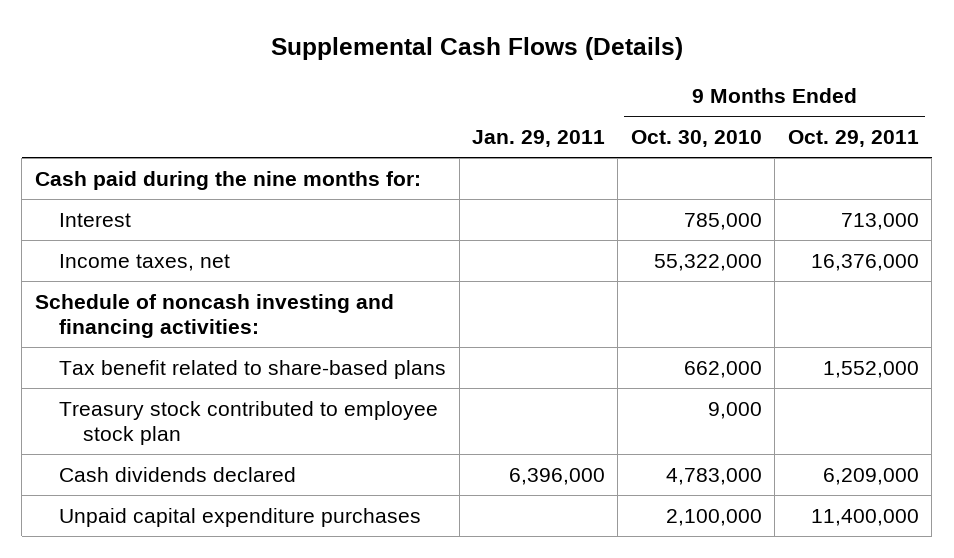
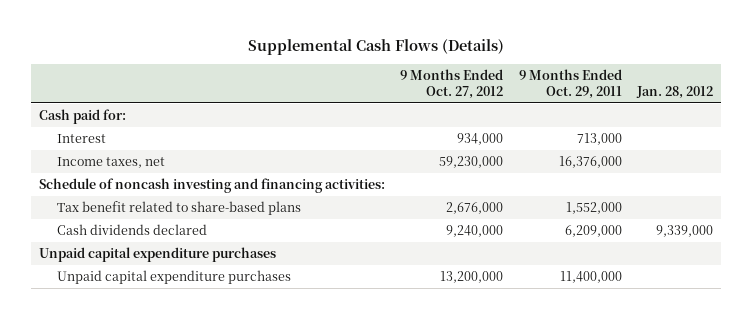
[472,130,606,148] Jan. 29, 2011 -> none
[630,130,762,148] Oct. 30, 2010 -> none
none -> [400,68,504,99] 9 Months Ended Oct. 27, 2012
none -> [636,85,714,99] Jan. 28, 2012
[34,170,421,190] Cash paid during the nine months for: -> [38,109,126,125] Cash paid for:
[59,400,439,446] Treasury stock contributed to employee stock plan -> none
none -> [38,247,276,263] Unpaid capital expenditure purchases

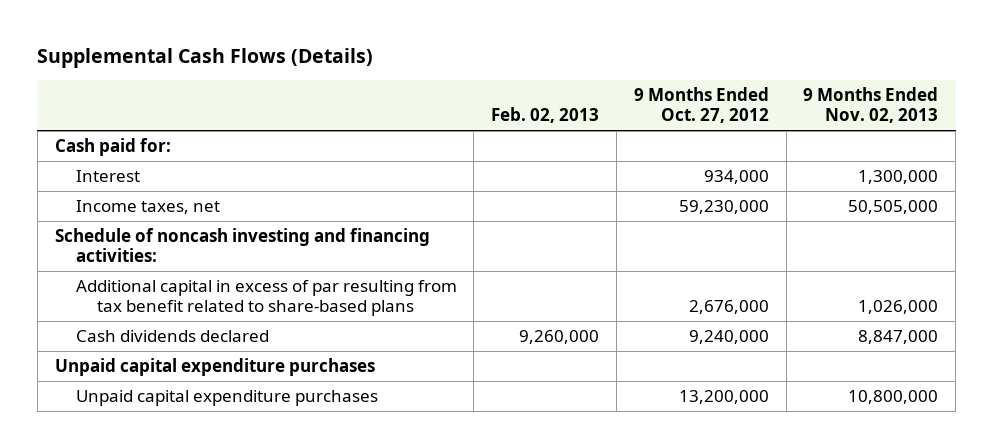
[518,68,622,99] 9 Months Ended Oct. 29, 2011 -> none
[636,85,714,99] Jan. 28, 2012 -> none
none -> [491,107,600,124] Feb. 02, 2013
none -> [803,87,939,124] 9 Months Ended Nov. 02, 2013
[57,201,302,216] Tax benefit related to share-based plans -> [75,280,457,317] Additional capital in excess of par resulting from tax benefit related to share-based plans

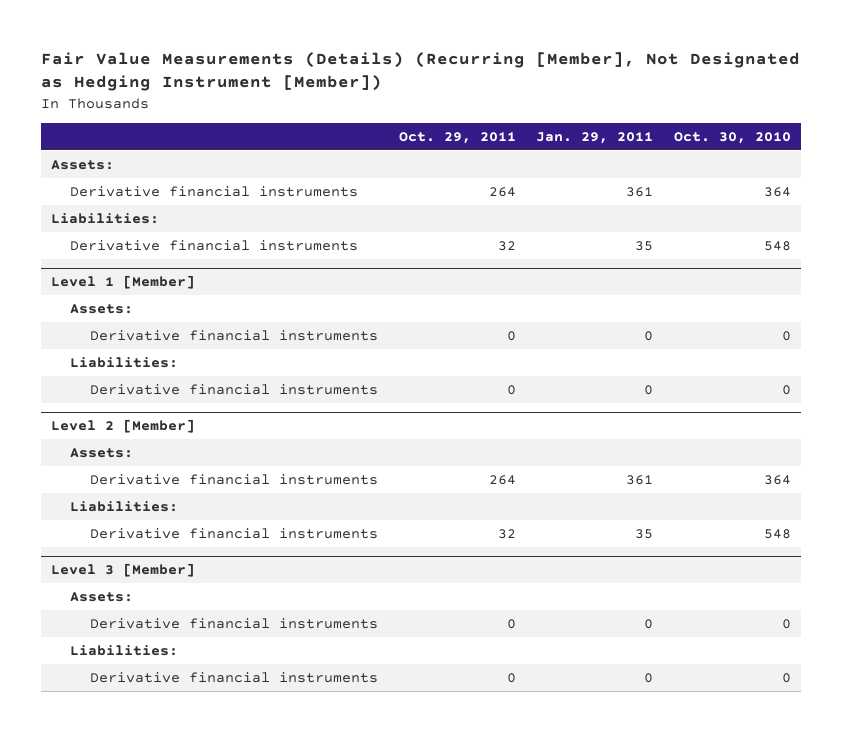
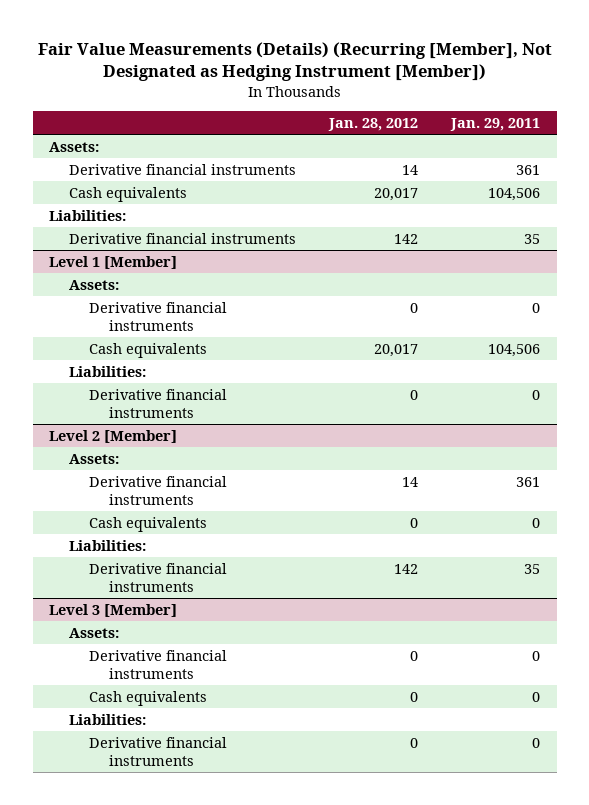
[398,131,516,144] Oct. 29, 2011 -> none
[673,131,791,144] Oct. 30, 2010 -> none
none -> [328,118,419,132] Jan. 28, 2012
none -> [68,186,187,202] Cash equivalents
none -> [88,342,207,358] Cash equivalents
none -> [88,516,207,532] Cash equivalents
none -> [88,690,207,706] Cash equivalents

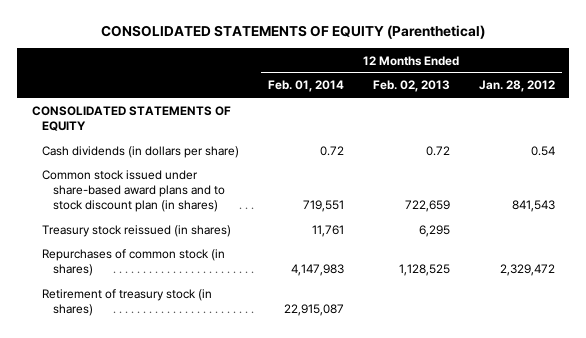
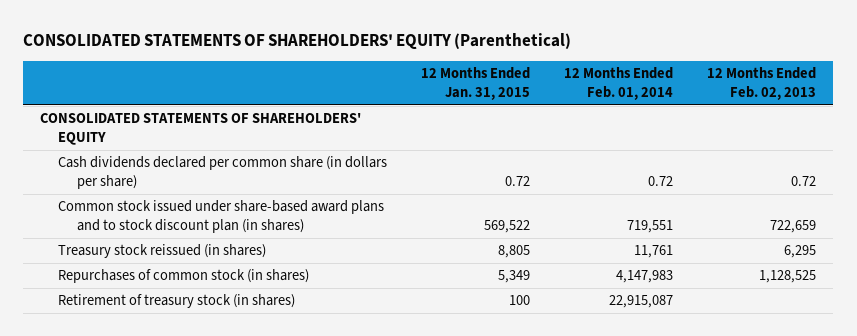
[101,25,486,40] CONSOLIDATED STATEMENTS OF EQUITY (Parenthetical) -> [23,33,572,51] CONSOLIDATED STATEMENTS OF SHAREHOLDERS' EQUITY (Parenthetical)
[478,80,555,93] Jan. 28, 2012 -> none
none -> [421,67,531,101] 12 Months Ended Jan. 31, 2015
[31,105,231,131] CONSOLIDATED STATEMENTS OF EQUITY -> [40,113,362,146] CONSOLIDATED STATEMENTS OF SHAREHOLDERS' EQUITY
[42,145,240,158] Cash dividends (in dollars per share) -> [58,156,388,190] Cash dividends declared per common share (in dollars per share)

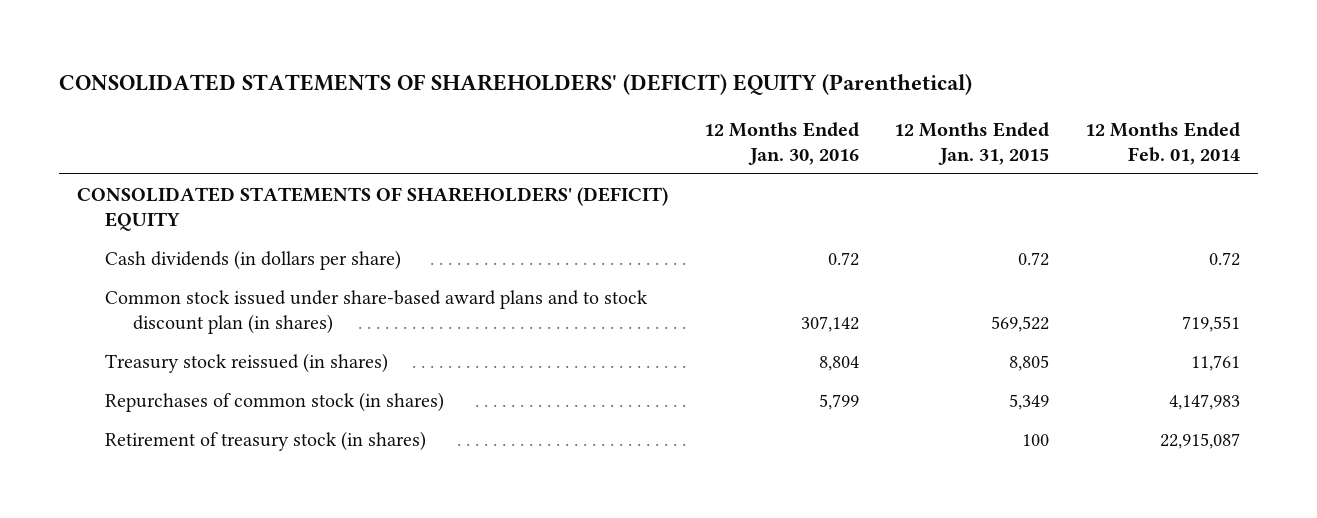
[23,33,572,51] CONSOLIDATED STATEMENTS OF SHAREHOLDERS' EQUITY (Parenthetical) -> [59,73,973,95] CONSOLIDATED STATEMENTS OF SHAREHOLDERS' (DEFICIT) EQUITY (Parenthetical)
[707,67,817,101] 12 Months Ended Feb. 02, 2013 -> none
none -> [703,121,859,165] 12 Months Ended Jan. 30, 2016
[40,113,362,146] CONSOLIDATED STATEMENTS OF SHAREHOLDERS' EQUITY -> [77,186,669,231] CONSOLIDATED STATEMENTS OF SHAREHOLDERS' (DEFICIT) EQUITY
[58,156,388,190] Cash dividends declared per common share (in dollars per share) -> [105,249,402,270] Cash dividends (in dollars per share)

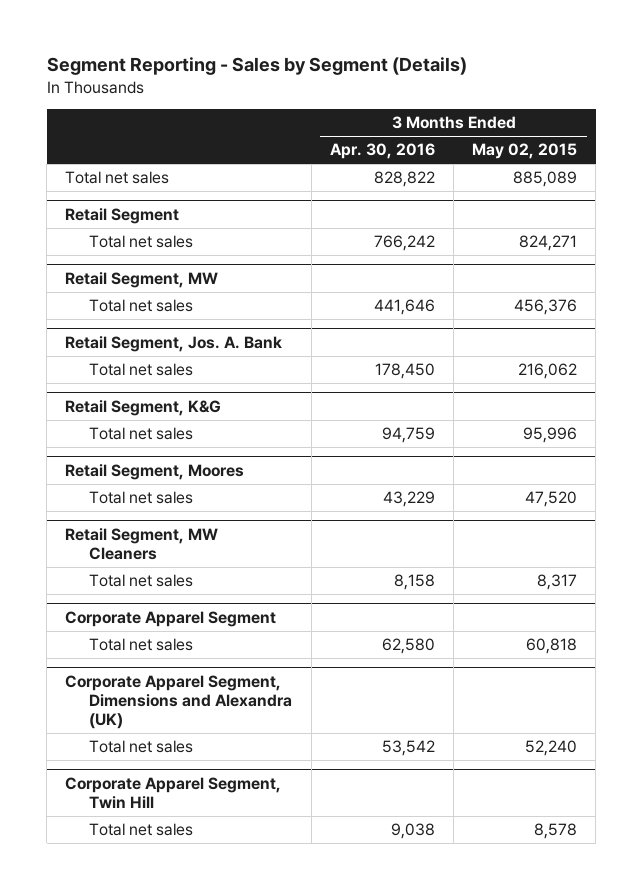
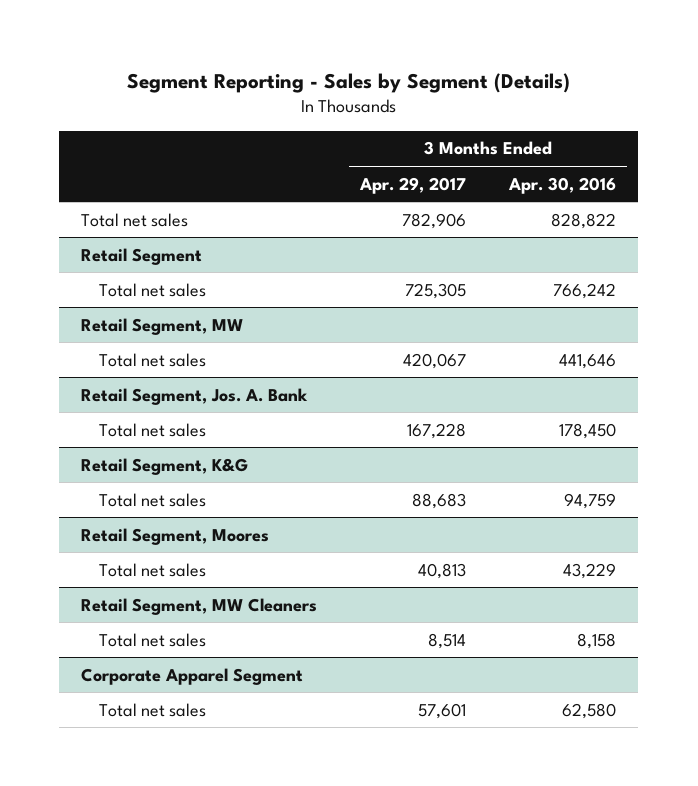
[472,143,578,160] May 02, 2015 -> none
none -> [359,176,467,194] Apr. 29, 2017
[65,674,293,729] Corporate Apparel Segment, Dimensions and Alexandra (UK) -> none
[89,740,194,754] Total net sales -> none
[65,776,282,808] Corporate Apparel Segment, Twin Hill -> none
[89,823,194,837] Total net sales -> none

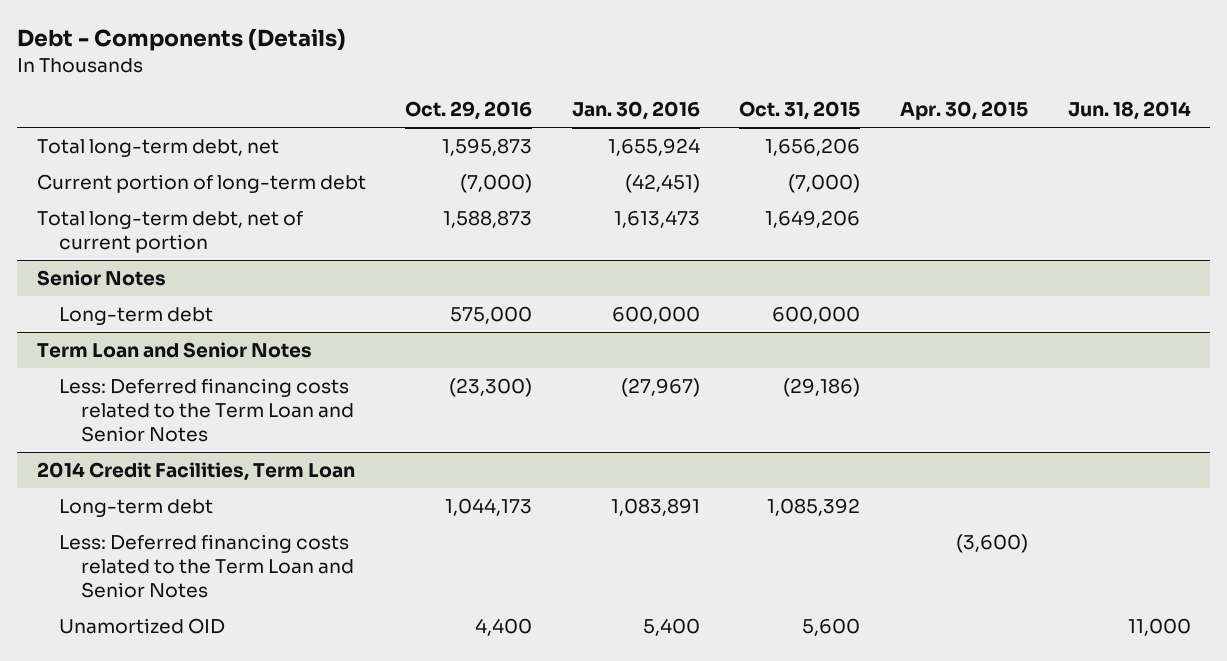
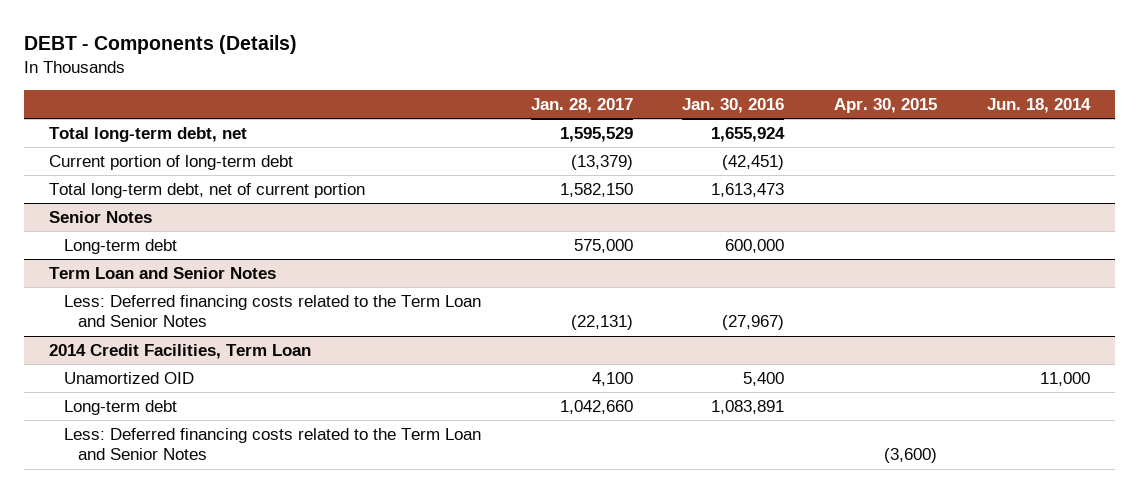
[16,28,346,52] Debt - Components (Details) -> [24,35,298,55] DEBT - Components (Details)
[405,101,533,121] Oct. 29, 2016 -> none
[739,101,861,121] Oct. 31, 2015 -> none
none -> [530,97,633,113] Jan. 28, 2017
[58,617,225,634] Unamortized OID -> [63,371,194,384] Unamortized OID

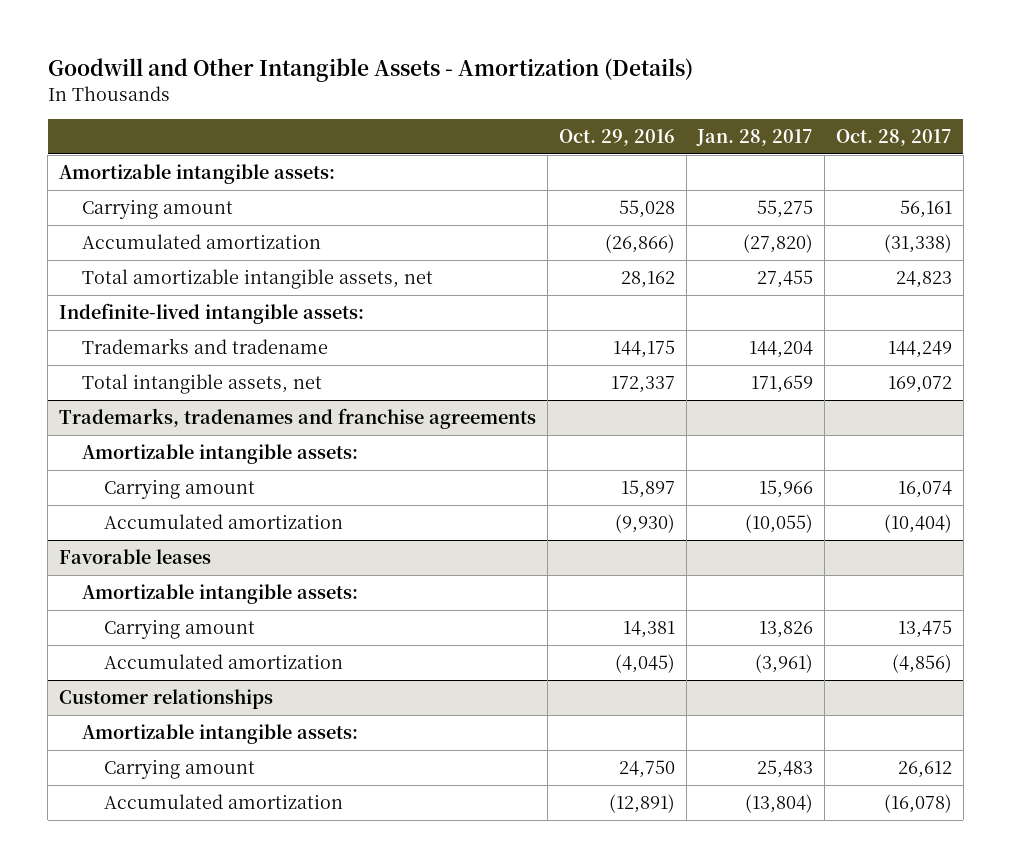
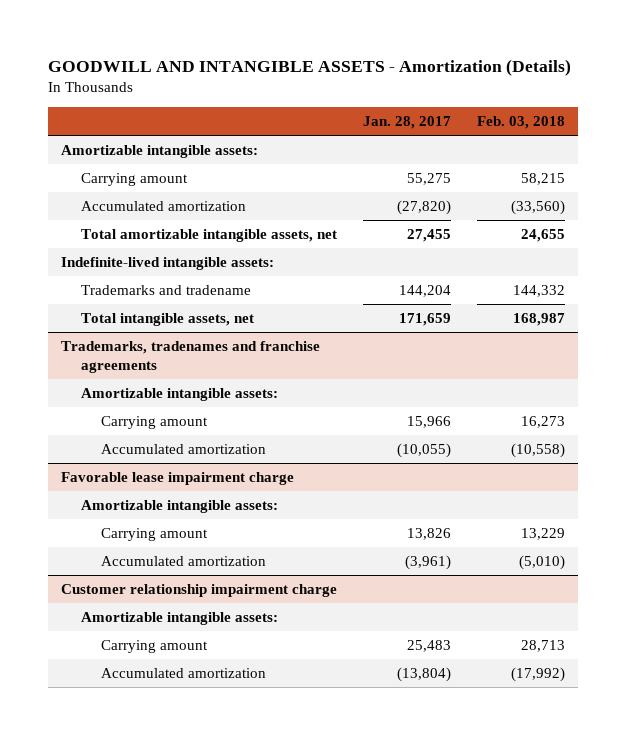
[47,58,693,83] Goodwill and Other Intangible Assets - Amortization (Details) -> [47,58,571,76] GOODWILL AND INTANGIBLE ASSETS - Amortization (Details)
[558,129,675,147] Oct. 29, 2016 -> none
[836,129,953,147] Oct. 28, 2017 -> none
none -> [477,116,566,130] Feb. 03, 2018
[59,549,212,565] Favorable leases -> [60,471,294,485] Favorable lease impairment charge
[59,689,274,710] Customer relationships -> [60,583,337,597] Customer relationship impairment charge

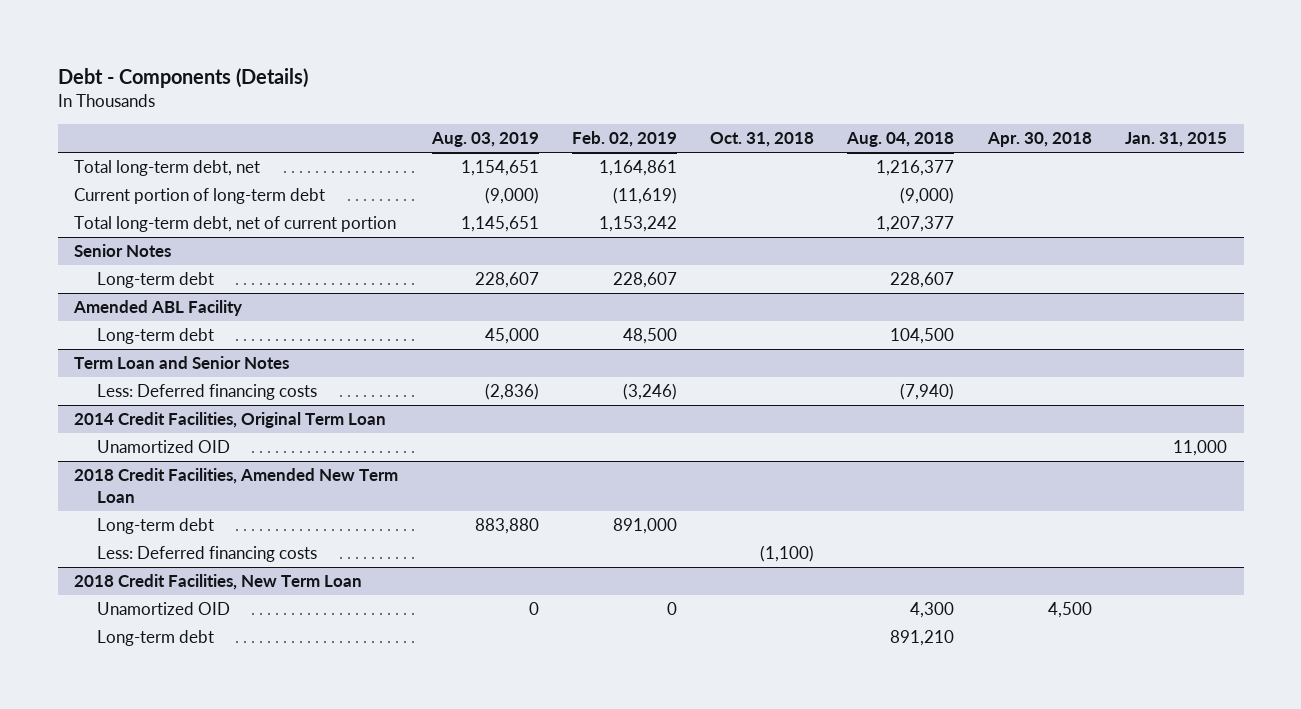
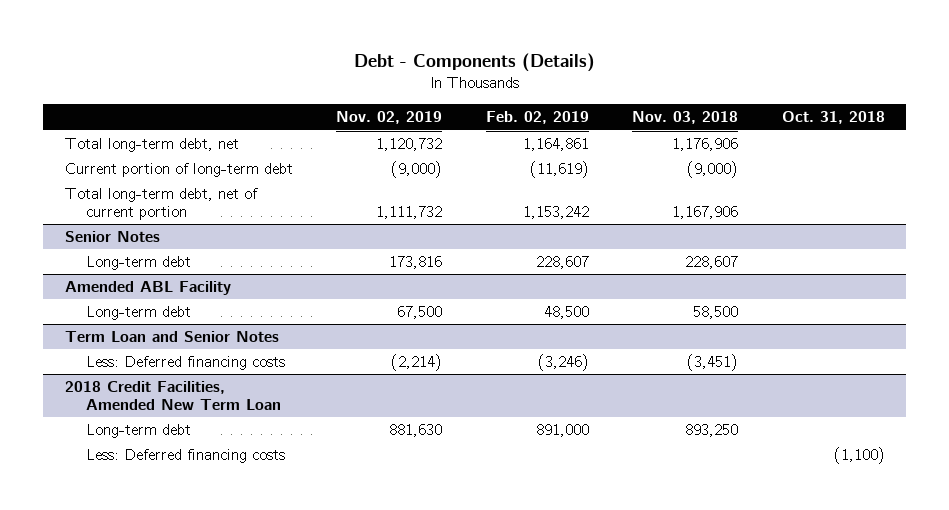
[430,132,539,148] Aug. 03, 2019 -> none
[846,132,955,148] Aug. 04, 2018 -> none
[986,132,1092,148] Apr. 30, 2018 -> none
[1124,132,1227,148] Jan. 31, 2015 -> none
none -> [336,111,443,125] Nov. 02, 2019
none -> [632,111,739,125] Nov. 03, 2018
[74,412,387,429] 2014 Credit Facilities, Original Term Loan -> none
[97,440,231,454] Unamortized OID -> none
[74,574,363,591] 2018 Credit Facilities, New Term Loan -> none
[97,602,231,616] Unamortized OID -> none
[97,630,215,647] Long-term debt -> none

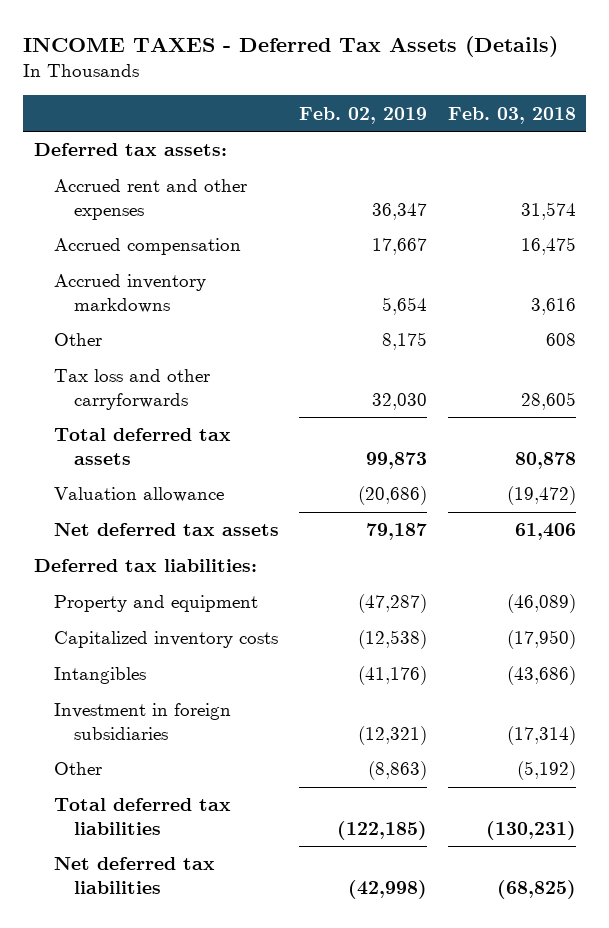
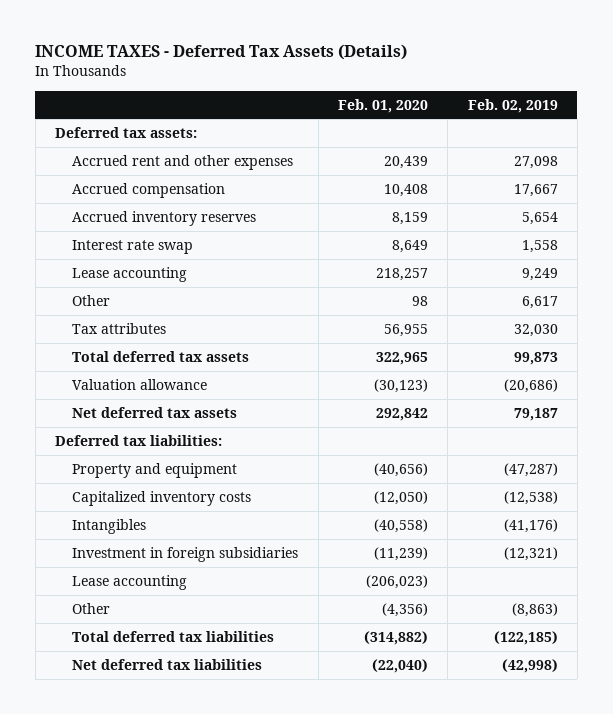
[447,106,576,124] Feb. 03, 2018 -> none
none -> [337,98,428,113] Feb. 01, 2020
[372,202,428,220] 36,347 -> [513,156,558,170] 27,098
[53,274,206,313] Accrued inventory markdowns -> [72,211,257,227] Accrued inventory reserves
none -> [72,240,194,255] Interest rate swap
none -> [72,267,188,283] Lease accounting
[382,332,428,351] 8,175 -> [521,296,558,310] 6,617
[53,369,210,410] Tax loss and other carryforwards -> [72,323,167,335] Tax attributes
none -> [72,575,188,591] Lease accounting

